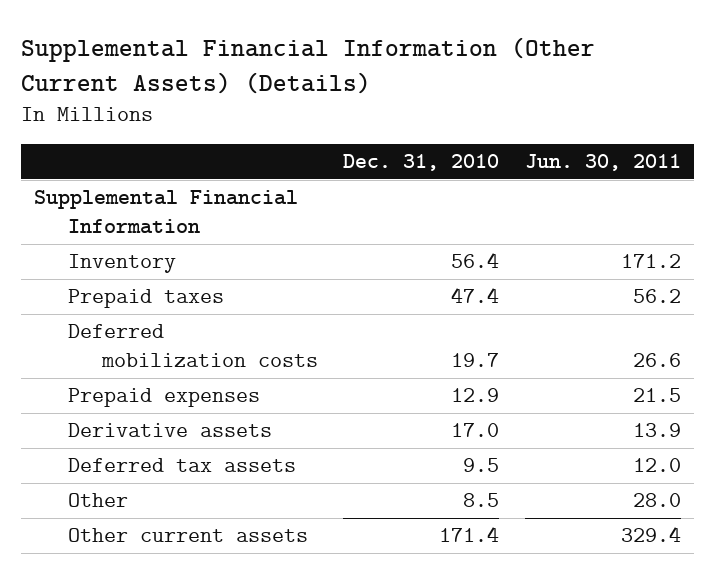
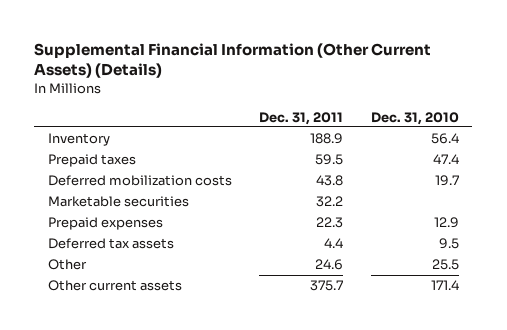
[525,154,682,172] Jun. 30, 2011 -> none
none -> [259,111,344,125] Dec. 31, 2011
[33,190,298,235] Supplemental Financial Information -> none
none -> [47,196,189,208] Marketable securities
[67,423,272,438] Derivative assets -> none
[463,493,500,508] 8.5 -> [431,259,459,271] 25.5

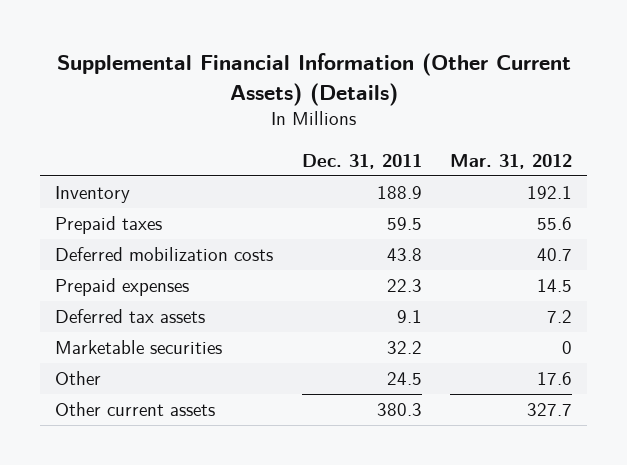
[370,111,459,125] Dec. 31, 2010 -> none
none -> [450,153,573,169] Mar. 31, 2012
[324,238,344,249] 4.4 -> [396,310,422,324] 9.1
[47,196,189,208] Marketable securities -> [54,340,222,355] Marketable securities
[315,259,344,271] 24.6 -> [386,372,422,386] 24.5
[310,280,344,292] 375.7 -> [376,403,422,417] 380.3

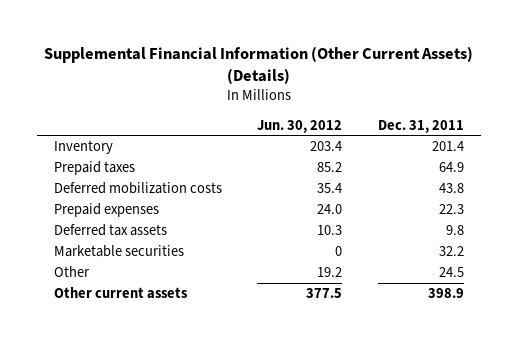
[450,153,573,169] Mar. 31, 2012 -> none
none -> [257,119,343,133] Jun. 30, 2012
[376,186,422,200] 188.9 -> [431,141,464,152] 201.4
[386,217,422,231] 59.5 -> [438,162,464,173] 64.9
[396,310,422,324] 9.1 -> [445,225,464,236] 9.8
[376,403,422,417] 380.3 -> [427,288,464,299] 398.9

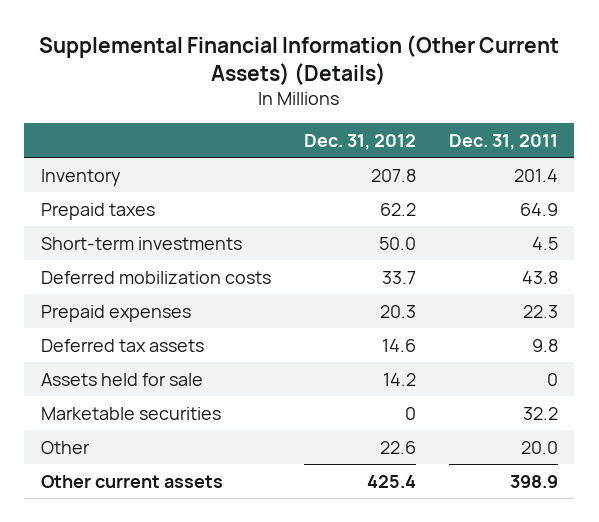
[257,119,343,133] Jun. 30, 2012 -> none
none -> [303,133,416,150] Dec. 31, 2012
none -> [40,236,242,250] Short-term investments
none -> [40,372,203,386] Assets held for sale
[438,267,464,278] 24.5 -> [520,440,558,454] 20.0

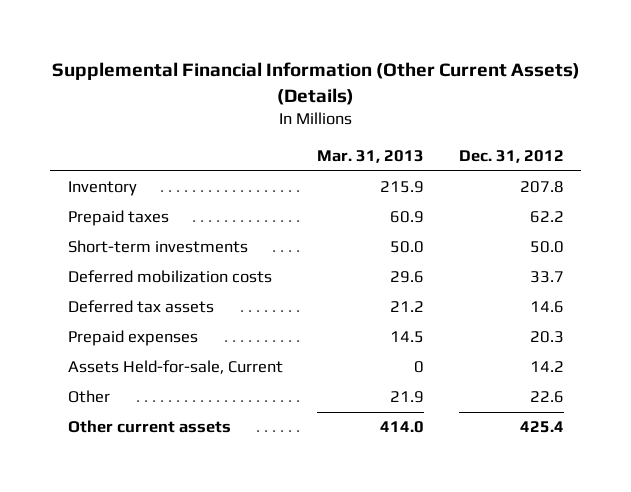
[448,133,558,150] Dec. 31, 2011 -> none
none -> [317,150,425,164] Mar. 31, 2013
[40,406,221,420] Marketable securities -> none
[40,304,191,322] Prepaid expenses -> [67,330,198,347] Prepaid expenses
[40,372,203,386] Assets held for sale -> [67,360,283,375] Assets Held-for-sale, Current

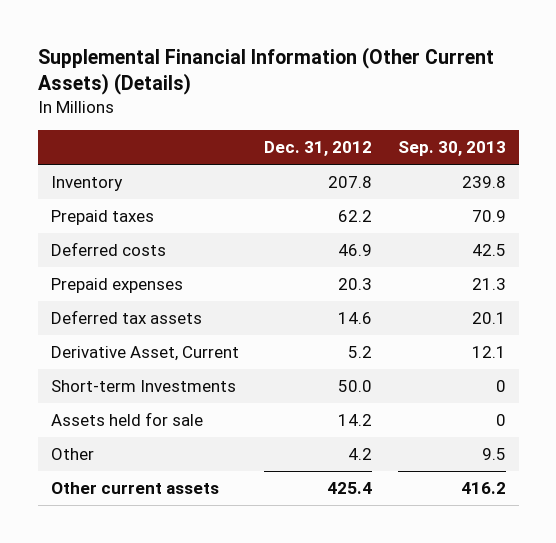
[317,150,425,164] Mar. 31, 2013 -> none
none -> [397,141,506,157] Sep. 30, 2013
[67,240,248,254] Short-term investments -> none
[67,270,272,284] Deferred mobilization costs -> [50,241,166,256] Deferred costs
[529,271,564,284] 33.7 -> [338,243,373,256] 46.9
[67,300,214,314] Deferred tax assets -> [50,309,202,324] Deferred tax assets
none -> [50,345,239,361] Derivative Asset, Current
none -> [50,379,236,392] Short-term Investments
[67,360,283,375] Assets Held-for-sale, Current -> [50,411,203,426] Assets held for sale
[529,391,564,404] 22.6 -> [348,447,373,460] 4.2

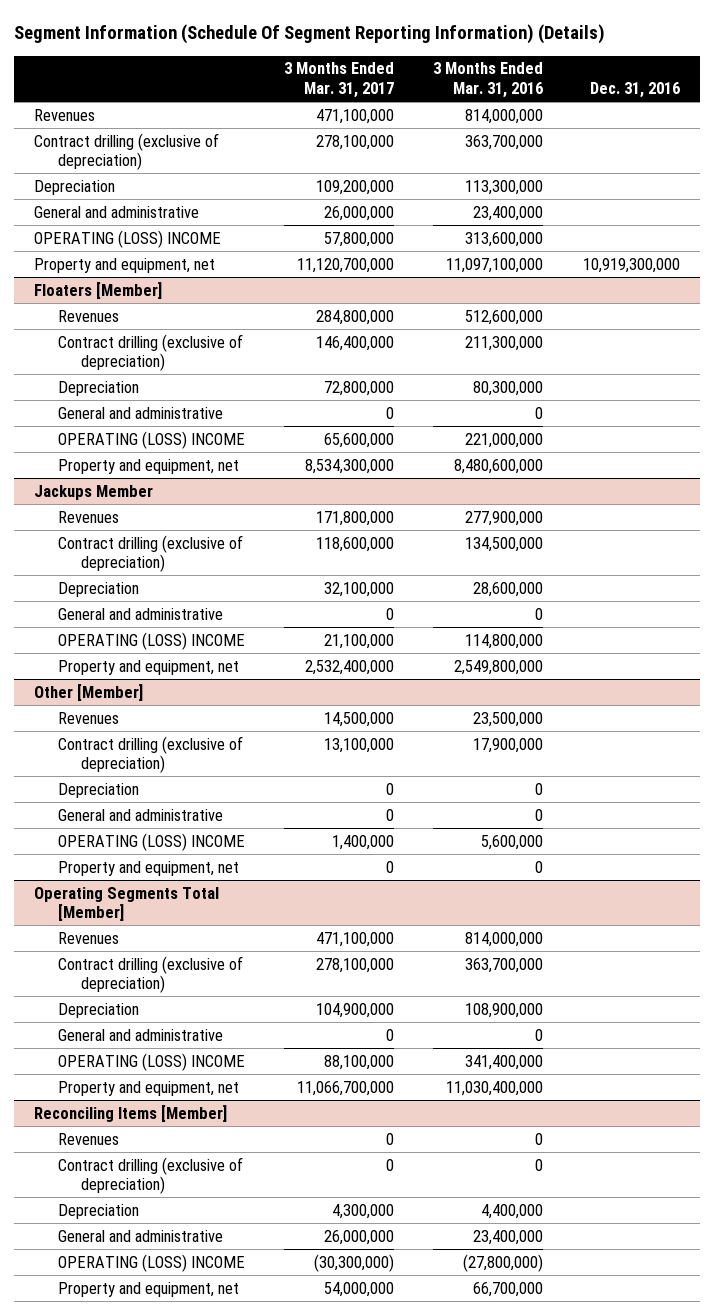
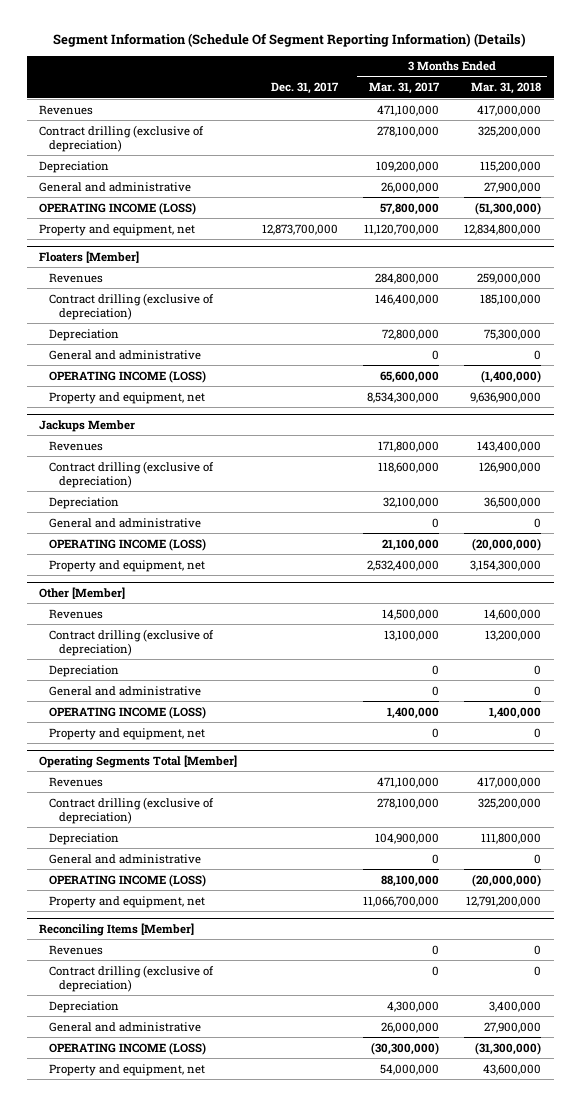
[433,62,544,98] 3 Months Ended Mar. 31, 2016 -> none
[589,81,680,98] Dec. 31, 2016 -> none
none -> [271,82,340,95] Dec. 31, 2017
none -> [471,82,542,95] Mar. 31, 2018
[33,229,221,248] OPERATING (LOSS) INCOME -> [39,201,197,215] OPERATING INCOME (LOSS)
[57,430,245,449] OPERATING (LOSS) INCOME -> [49,369,207,383] OPERATING INCOME (LOSS)
[57,631,245,650] OPERATING (LOSS) INCOME -> [49,537,207,551] OPERATING INCOME (LOSS)
[57,832,245,851] OPERATING (LOSS) INCOME -> [49,705,207,719] OPERATING INCOME (LOSS)
[57,1052,245,1071] OPERATING (LOSS) INCOME -> [49,873,207,887] OPERATING INCOME (LOSS)
[57,1253,245,1272] OPERATING (LOSS) INCOME -> [49,1041,207,1055] OPERATING INCOME (LOSS)

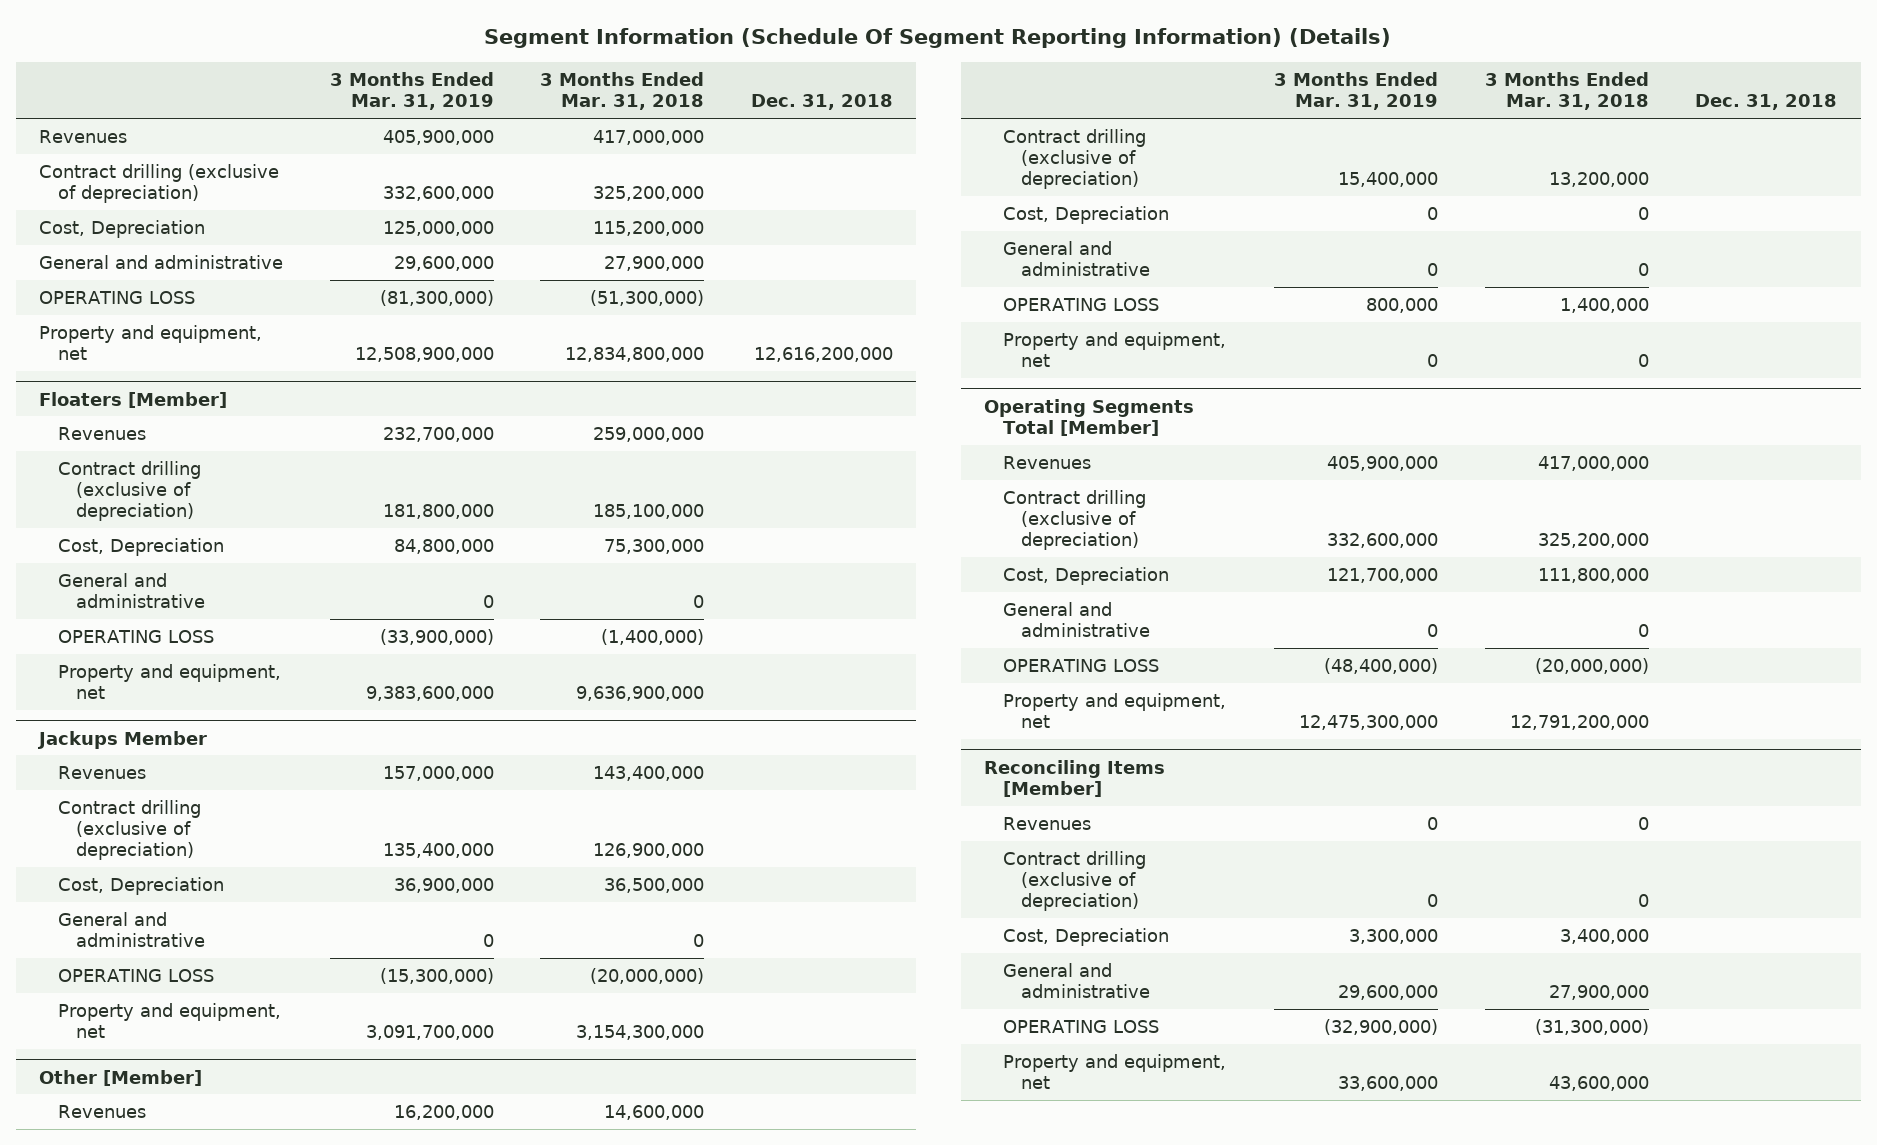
[271,82,340,95] Dec. 31, 2017 -> none
[369,82,441,95] Mar. 31, 2017 -> none
none -> [329,71,494,111] 3 Months Ended Mar. 31, 2019
none -> [750,94,893,111] Dec. 31, 2018
[39,160,110,173] Depreciation -> [39,219,206,238] Cost, Depreciation
[39,201,197,215] OPERATING INCOME (LOSS) -> [39,290,196,304] OPERATING LOSS
[49,328,120,341] Depreciation -> [57,537,224,556] Cost, Depreciation
[49,369,207,383] OPERATING INCOME (LOSS) -> [57,629,214,643] OPERATING LOSS
[49,496,120,509] Depreciation -> [57,876,224,895] Cost, Depreciation
[49,537,207,551] OPERATING INCOME (LOSS) -> [57,968,214,982] OPERATING LOSS
[49,664,120,677] Depreciation -> [1002,205,1169,224] Cost, Depreciation
[49,705,207,719] OPERATING INCOME (LOSS) -> [1002,297,1159,311] OPERATING LOSS
[49,832,120,845] Depreciation -> [1002,566,1169,585] Cost, Depreciation
[49,873,207,887] OPERATING INCOME (LOSS) -> [1002,658,1159,672] OPERATING LOSS
[49,1000,120,1013] Depreciation -> [1002,927,1169,946] Cost, Depreciation
[49,1041,207,1055] OPERATING INCOME (LOSS) -> [1002,1019,1159,1033] OPERATING LOSS

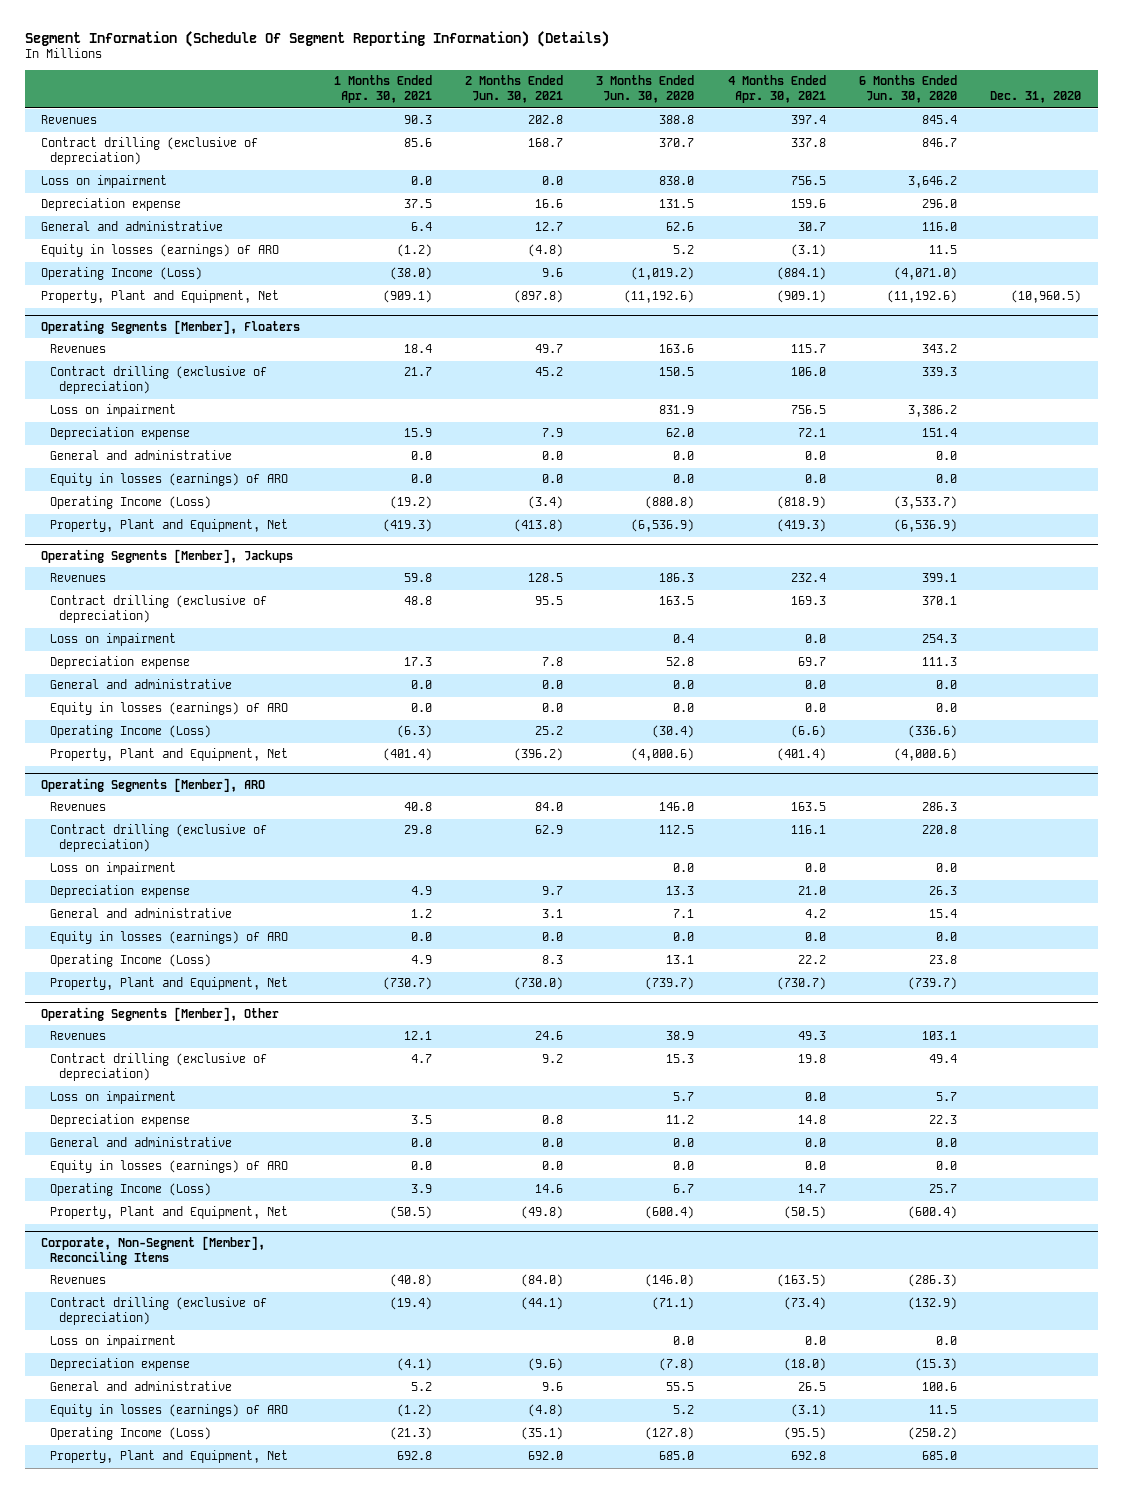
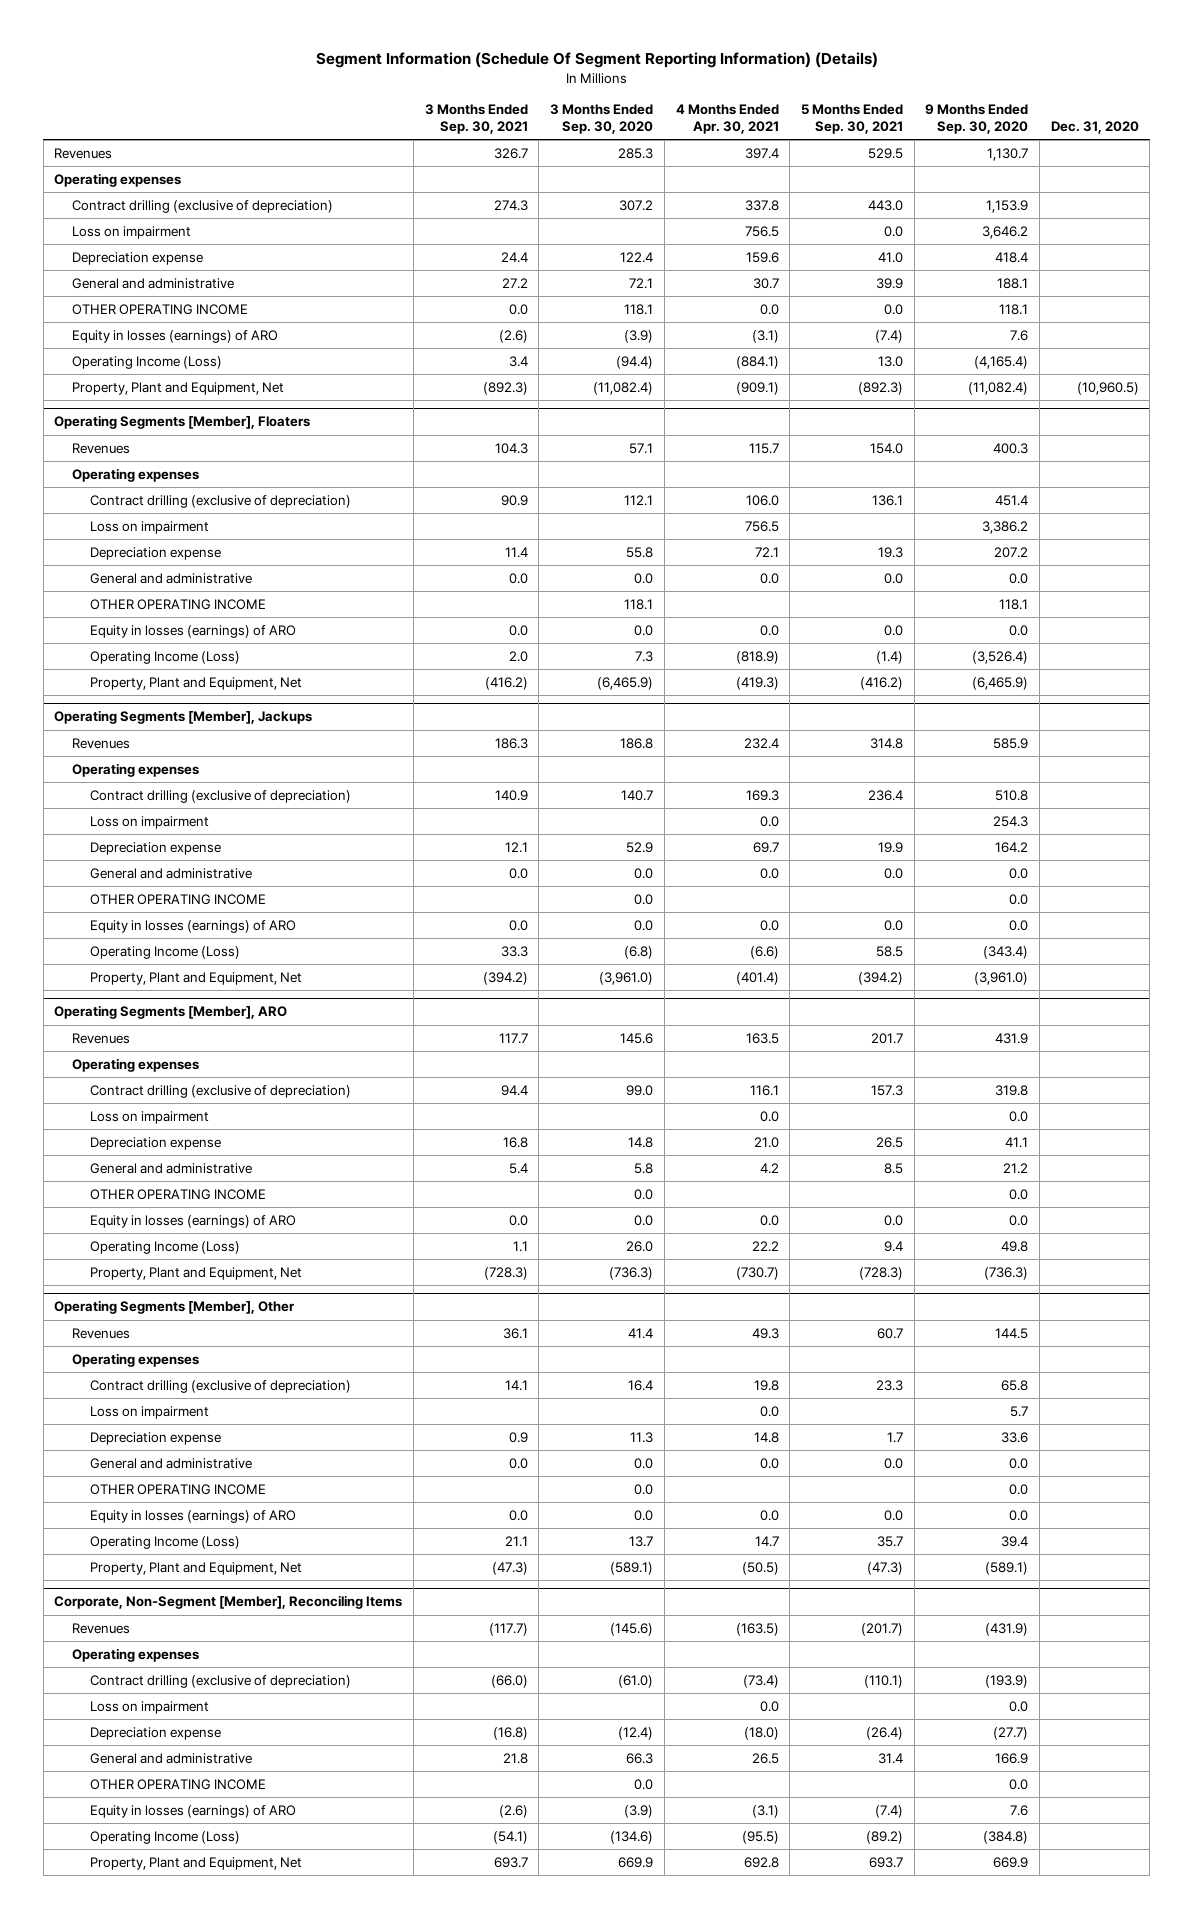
[333,75,432,104] 1 Months Ended Apr. 30, 2021 -> none
[465,75,564,104] 2 Months Ended Jun. 30, 2021 -> none
[596,75,695,104] 3 Months Ended Jun. 30, 2020 -> none
[859,75,958,104] 6 Months Ended Jun. 30, 2020 -> none
none -> [424,104,528,134] 3 Months Ended Sep. 30, 2021
none -> [550,104,654,134] 3 Months Ended Sep. 30, 2020
none -> [800,104,903,134] 5 Months Ended Sep. 30, 2021
none -> [925,104,1029,134] 9 Months Ended Sep. 30, 2020
none -> [54,172,182,187] Operating expenses
none -> [72,303,249,315] OTHER OPERATING INCOME
none -> [72,467,200,482] Operating expenses
none -> [89,598,266,610] OTHER OPERATING INCOME
none -> [72,762,200,777] Operating expenses
none -> [89,893,266,905] OTHER OPERATING INCOME
none -> [72,1057,200,1072] Operating expenses
none -> [89,1188,266,1200] OTHER OPERATING INCOME
none -> [72,1352,200,1367] Operating expenses
none -> [89,1483,266,1495] OTHER OPERATING INCOME
none -> [72,1647,200,1662] Operating expenses
none -> [89,1778,266,1790] OTHER OPERATING INCOME

